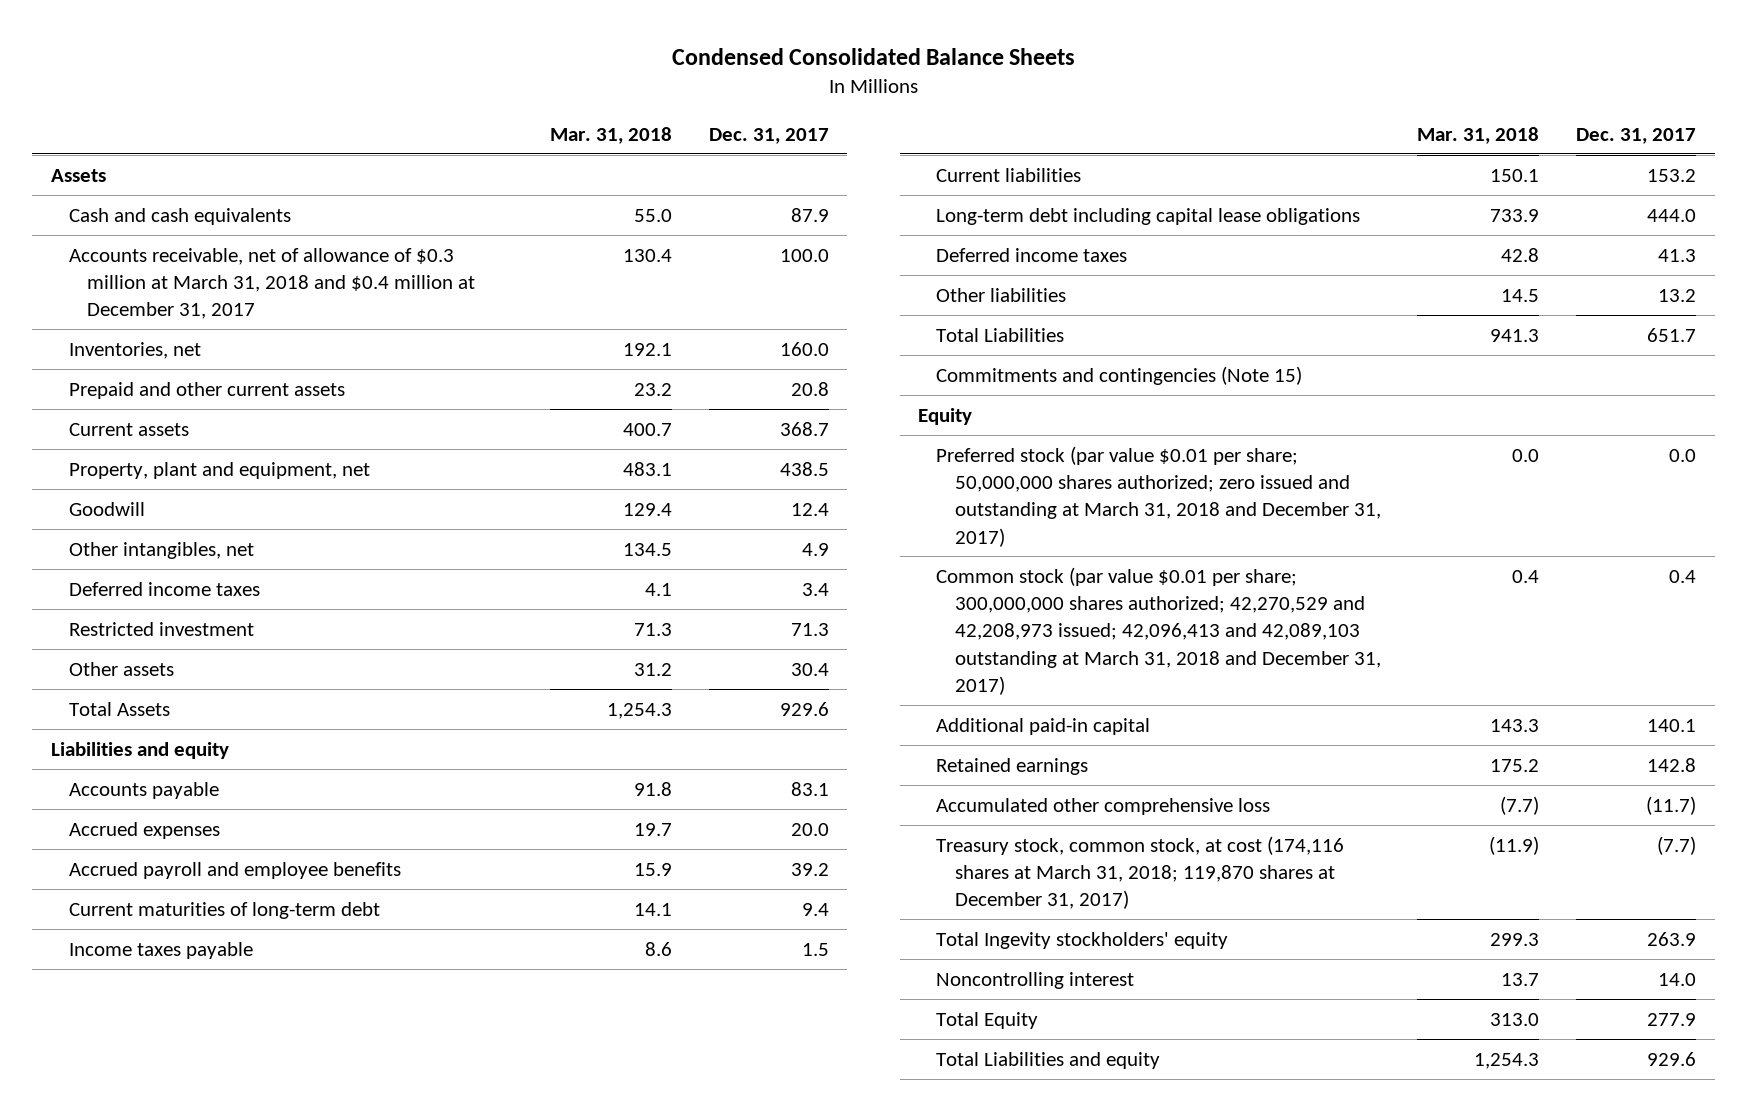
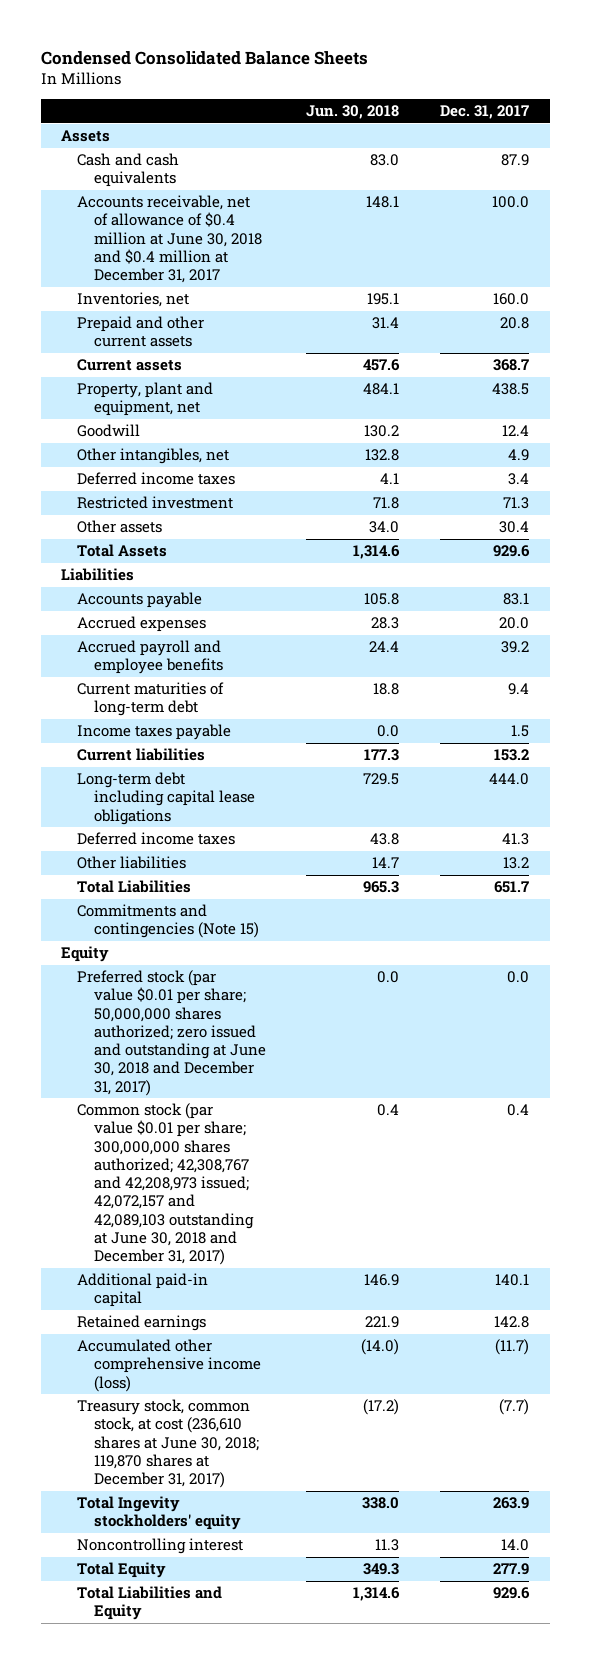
[550,127,673,145] Mar. 31, 2018 -> none
none -> [306,105,400,120] Jun. 30, 2018
[69,247,476,320] Accounts receivable, net of allowance of $0.3 million at March 31, 2018 and $0.4 million at December 31, 2017 -> [77,195,262,284] Accounts receivable, net of allowance of $0.4 million at June 30, 2018 and $0.4 million at December 31, 2017
[50,741,229,759] Liabilities and equity -> none
none -> [61,568,135,582] Liabilities
[936,445,1381,547] Preferred stock (par value $0.01 per share; 50,000,000 shares authorized; zero issued and outstanding at March 31, 2018 and December 31, 2017) -> [77,970,266,1096] Preferred stock (par value $0.01 per share; 50,000,000 shares authorized; zero issued and outstanding at June 30, 2018 and December 31, 2017)
[936,566,1381,695] Common stock (par value $0.01 per share; 300,000,000 shares authorized; 42,270,529 and 42,208,973 issued; 42,096,413 and 42,089,103 outstanding at March 31, 2018 and December 31, 2017) -> [77,1103,254,1266] Common stock (par value $0.01 per share; 300,000,000 shares authorized; 42,308,767 and 42,208,973 issued; 42,072,157 and 42,089,103 outstanding at June 30, 2018 and December 31, 2017)
[936,797,1271,815] Accumulated other comprehensive loss -> [77,1339,261,1392] Accumulated other comprehensive income (loss)
[936,835,1345,910] Treasury stock, common stock, at cost (174,116 shares at March 31, 2018; 119,870 shares at December 31, 2017) -> [77,1399,259,1489] Treasury stock, common stock, at cost (236,610 shares at June 30, 2018; 119,870 shares at December 31, 2017)
[936,1051,1161,1069] Total Liabilities and equity -> [77,1586,223,1621] Total Liabilities and Equity

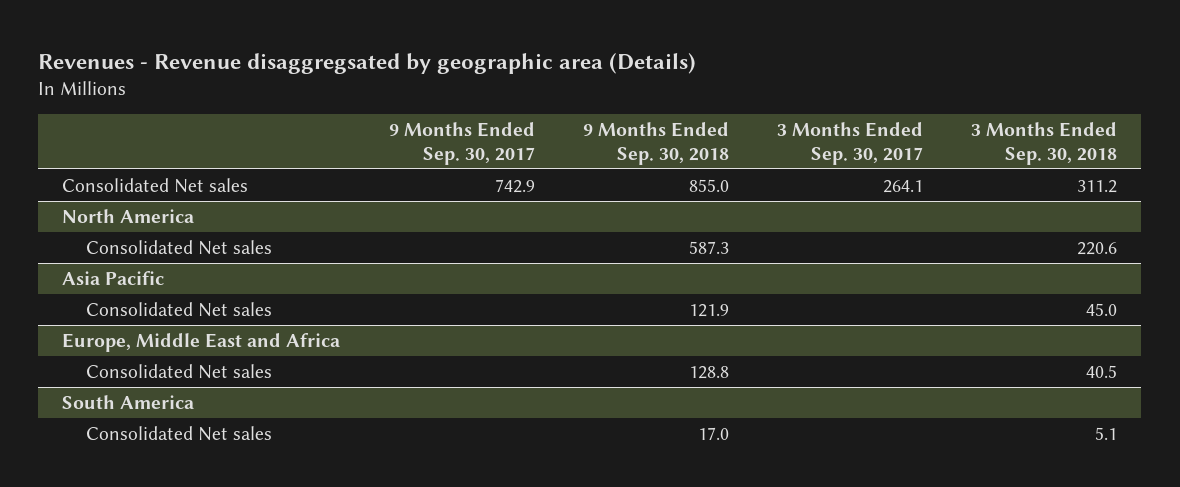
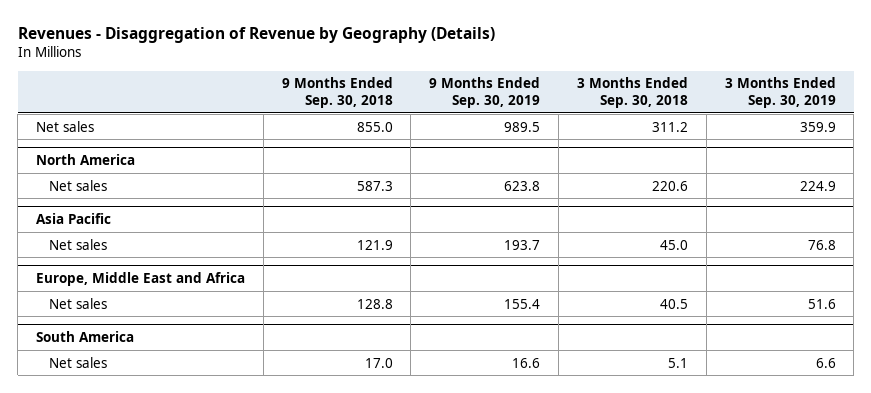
[38,52,697,74] Revenues - Revenue disaggregsated by geographic area (Details) -> [17,26,495,43] Revenues - Disaggregation of Revenue by Geography (Details)
[388,121,535,165] 9 Months Ended Sep. 30, 2017 -> none
[776,121,923,165] 3 Months Ended Sep. 30, 2017 -> none
none -> [429,77,541,108] 9 Months Ended Sep. 30, 2019
none -> [724,77,836,108] 3 Months Ended Sep. 30, 2019
[62,177,249,193] Consolidated Net sales -> [35,120,94,132] Net sales
[86,239,273,255] Consolidated Net sales -> [48,179,107,191] Net sales
[86,301,273,317] Consolidated Net sales -> [48,238,107,250] Net sales
[86,363,273,379] Consolidated Net sales -> [48,297,107,309] Net sales
[86,425,273,441] Consolidated Net sales -> [48,356,107,368] Net sales

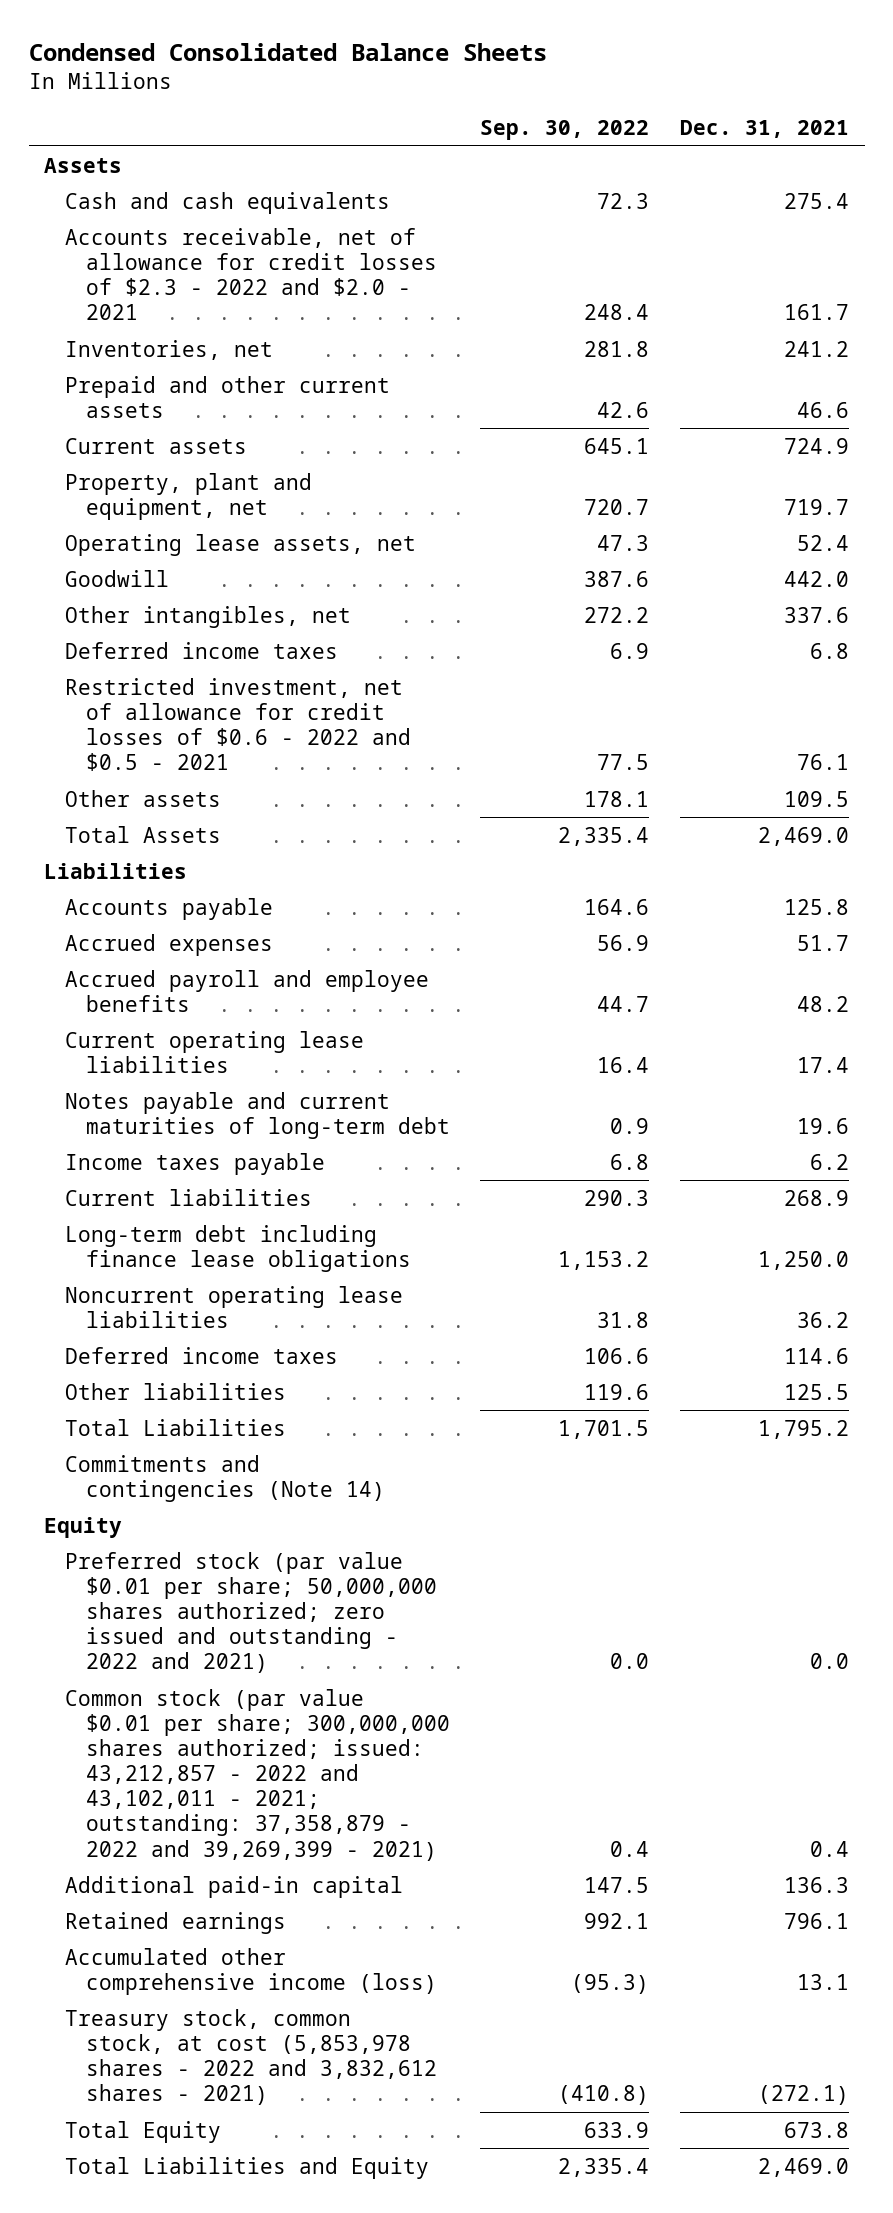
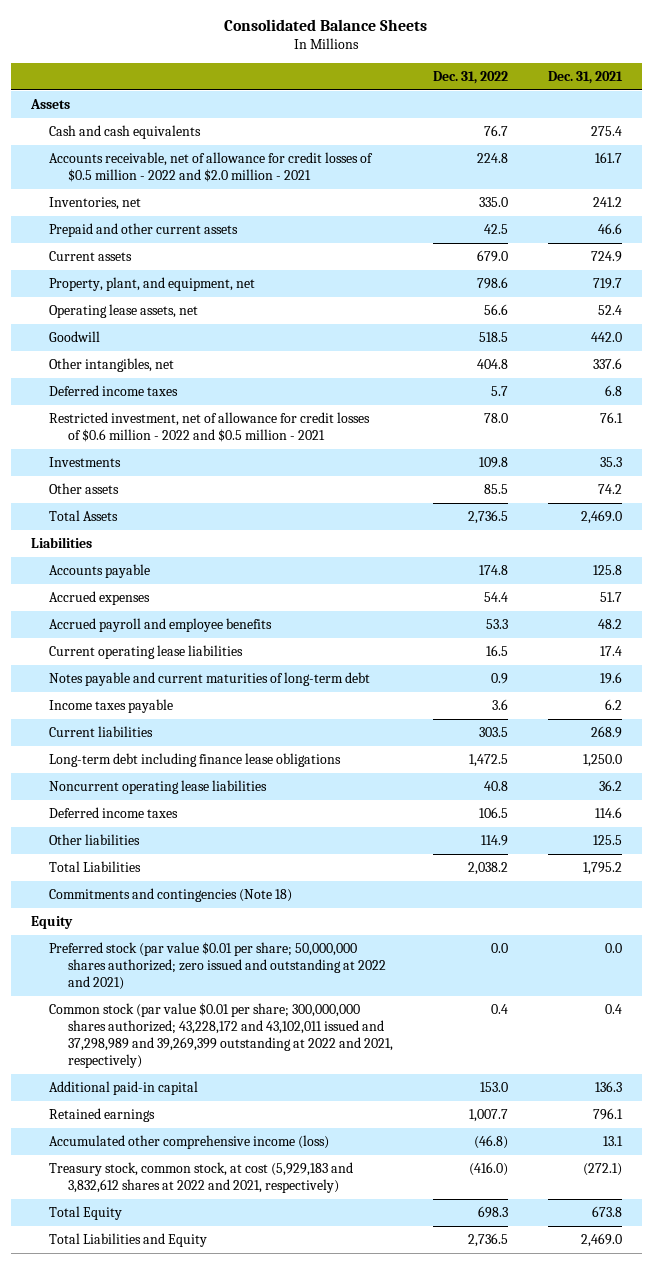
[28,42,547,61] Condensed Consolidated Balance Sheets -> [224,19,428,32] Consolidated Balance Sheets
[480,120,650,141] Sep. 30, 2022 -> none
none -> [432,70,508,84] Dec. 31, 2022
[64,227,437,321] Accounts receivable, net of allowance for credit losses of $2.3 - 2022 and $2.0 - 2021 -> [49,152,374,183] Accounts receivable, net of allowance for credit losses of $0.5 million - 2022 and $2.0 million - 2021
[64,472,312,520] Property, plant and equipment, net -> [49,277,256,292] Property, plant, and equipment, net
[64,677,411,772] Restricted investment, net of allowance for credit losses of $0.6 - 2022 and $0.5 - 2021 -> [49,412,371,443] Restricted investment, net of allowance for credit losses of $0.6 million - 2022 and $0.5 million - 2021
none -> [49,457,122,468] Investments
[784,790,850,807] 109.5 -> [597,484,622,495] 74.2
[64,1454,385,1502] Commitments and contingencies (Note 14) -> [49,888,293,903] Commitments and contingencies (Note 18)
[64,1551,437,1674] Preferred stock (par value $0.01 per share; 50,000,000 shares authorized; zero issued and outstanding - 2022 and 2021) -> [49,942,386,991] Preferred stock (par value $0.01 per share; 50,000,000 shares authorized; zero issued and outstanding at 2022 and 2021)
[64,1688,450,1861] Common stock (par value $0.01 per share; 300,000,000 shares authorized; issued: 43,212,857 - 2022 and 43,102,011 - 2021; outstanding: 37,358,879 - 2022 and 39,269,399 - 2021) -> [49,1003,393,1069] Common stock (par value $0.01 per share; 300,000,000 shares authorized; 43,228,172 and 43,102,011 issued and 37,298,989 and 39,269,399 outstanding at 2022 and 2021, respectively)
[64,2008,437,2106] Treasury stock, common stock, at cost (5,853,978 shares - 2022 and 3,832,612 shares - 2021) -> [49,1162,354,1194] Treasury stock, common stock, at cost (5,929,183 and 3,832,612 shares at 2022 and 2021, respectively)

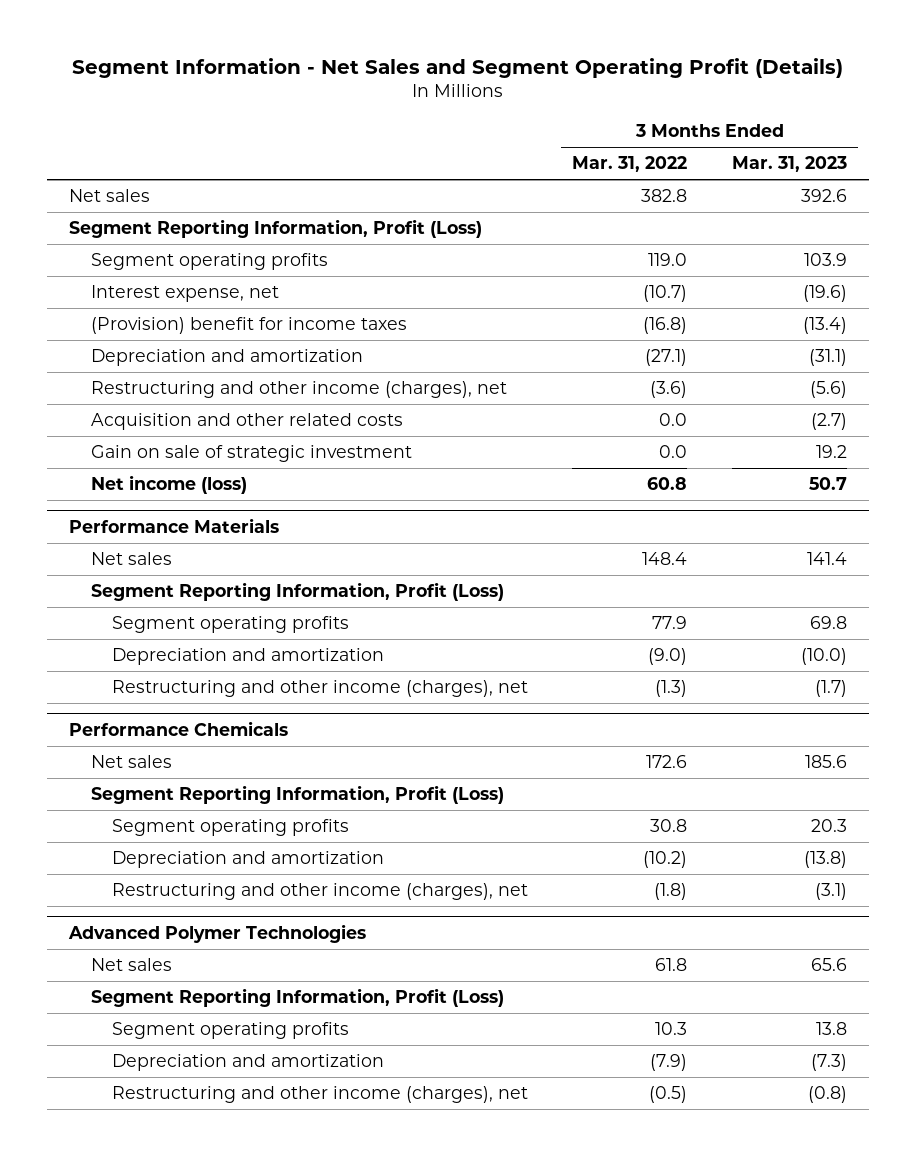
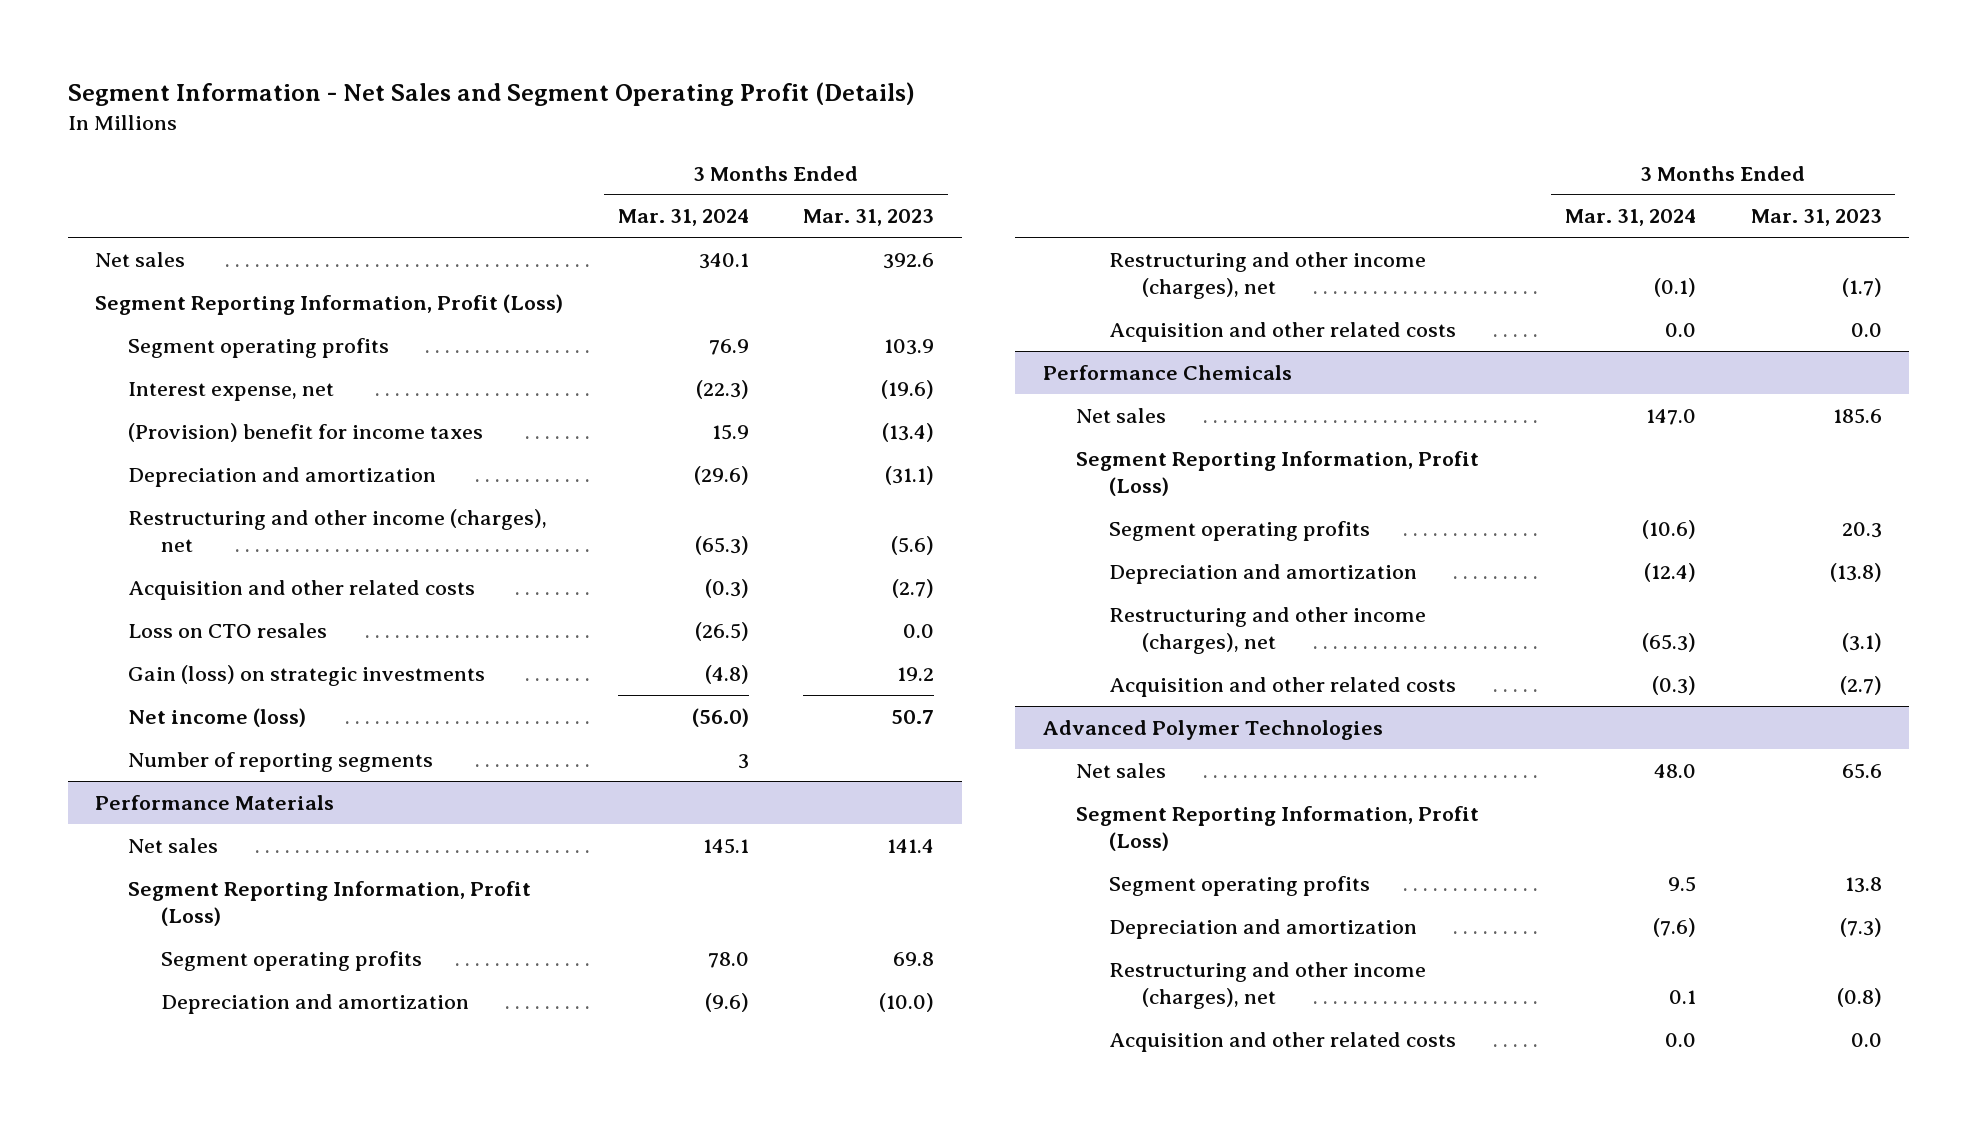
[572,156,688,173] Mar. 31, 2022 -> none
none -> [617,209,749,227] Mar. 31, 2024
none -> [128,622,328,638] Loss on CTO resales
[90,445,412,463] Gain on sale of strategic investment -> [128,664,486,686] Gain (loss) on strategic investments
none -> [128,751,434,772] Number of reporting segments
none -> [1108,321,1456,342] Acquisition and other related costs
none -> [1108,676,1456,697] Acquisition and other related costs
none -> [1108,1031,1456,1052] Acquisition and other related costs

